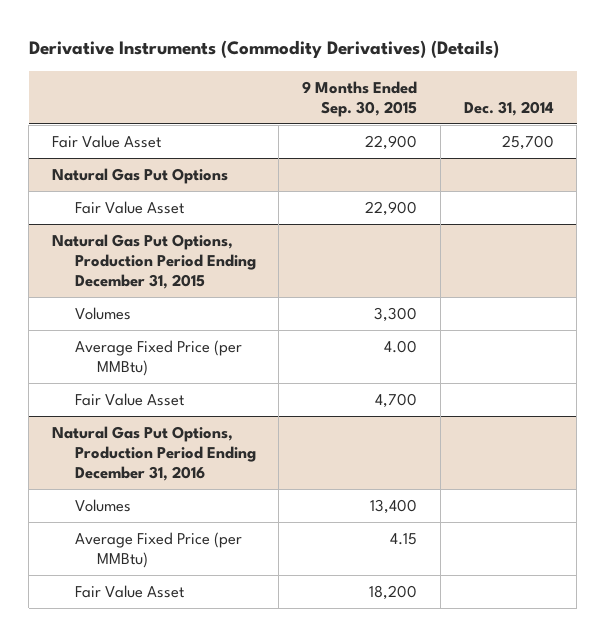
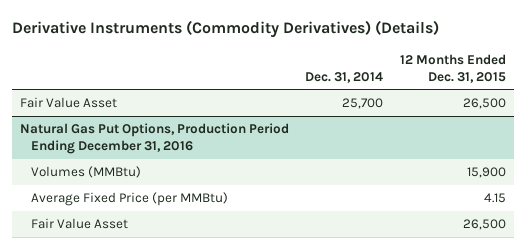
[302,80,418,117] 9 Months Ended Sep. 30, 2015 -> none
none -> [399,54,506,83] 12 Months Ended Dec. 31, 2015
[51,167,228,184] Natural Gas Put Options -> none
[74,200,184,214] Fair Value Asset -> none
[51,233,256,289] Natural Gas Put Options, Production Period Ending December 31, 2015 -> none
[74,306,131,320] Volumes -> none
[74,339,242,376] Average Fixed Price (per MMBtu) -> none
[74,392,184,406] Fair Value Asset -> none
[74,498,131,512] Volumes -> [31,166,142,179] Volumes (MMBtu)

